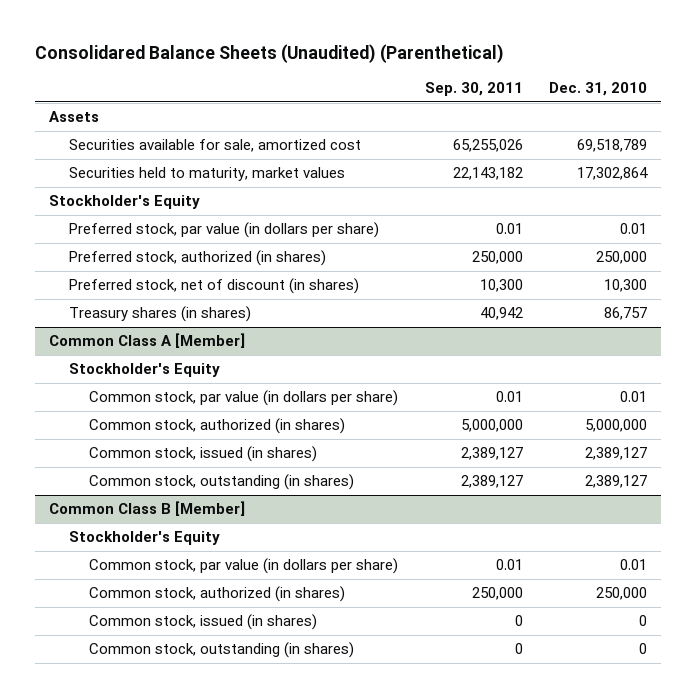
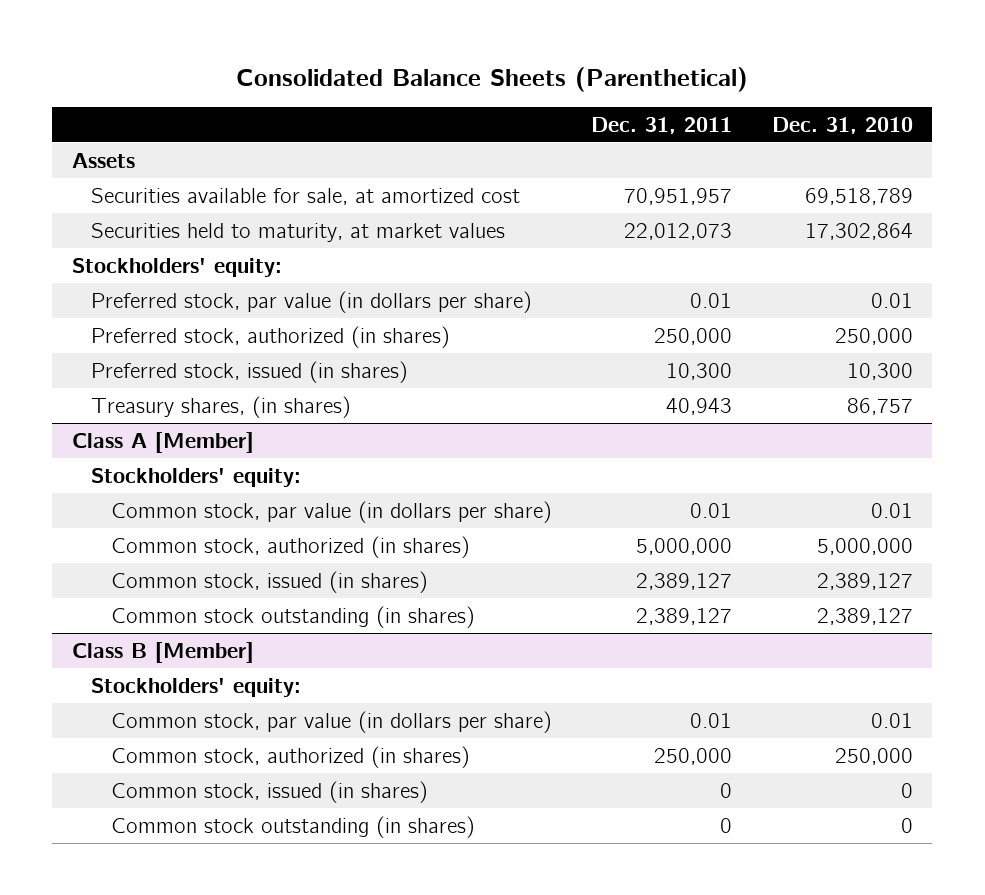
[35,43,505,63] Consolidared Balance Sheets (Unaudited) (Parenthetical) -> [236,66,749,92] Consolidated Balance Sheets (Parenthetical)
[424,82,523,97] Sep. 30, 2011 -> none
none -> [591,116,733,134] Dec. 31, 2011
[69,139,362,153] Securities available for sale, amortized cost -> [91,187,521,205] Securities available for sale, at amortized cost
[69,167,346,182] Securities held to maturity, market values -> [91,222,506,242] Securities held to maturity, at market values
[48,195,200,210] Stockholder's Equity -> [71,257,282,277] Stockholders' equity:
[69,278,360,295] Preferred stock, net of discount (in shares) -> [91,360,409,383] Preferred stock, issued (in shares)
[69,306,252,323] Treasury shares (in shares) -> [91,395,352,418] Treasury shares, (in shares)
[48,333,245,349] Common Class A [Member] -> [71,431,254,453] Class A [Member]
[69,363,221,378] Stockholder's Equity -> [91,467,302,487] Stockholders' equity:
[89,474,355,491] Common stock, outstanding (in shares) -> [110,605,475,628] Common stock outstanding (in shares)
[48,501,245,517] Common Class B [Member] -> [71,641,254,663] Class B [Member]
[69,531,221,546] Stockholder's Equity -> [91,677,302,697] Stockholders' equity:
[89,642,355,659] Common stock, outstanding (in shares) -> [110,815,475,838] Common stock outstanding (in shares)

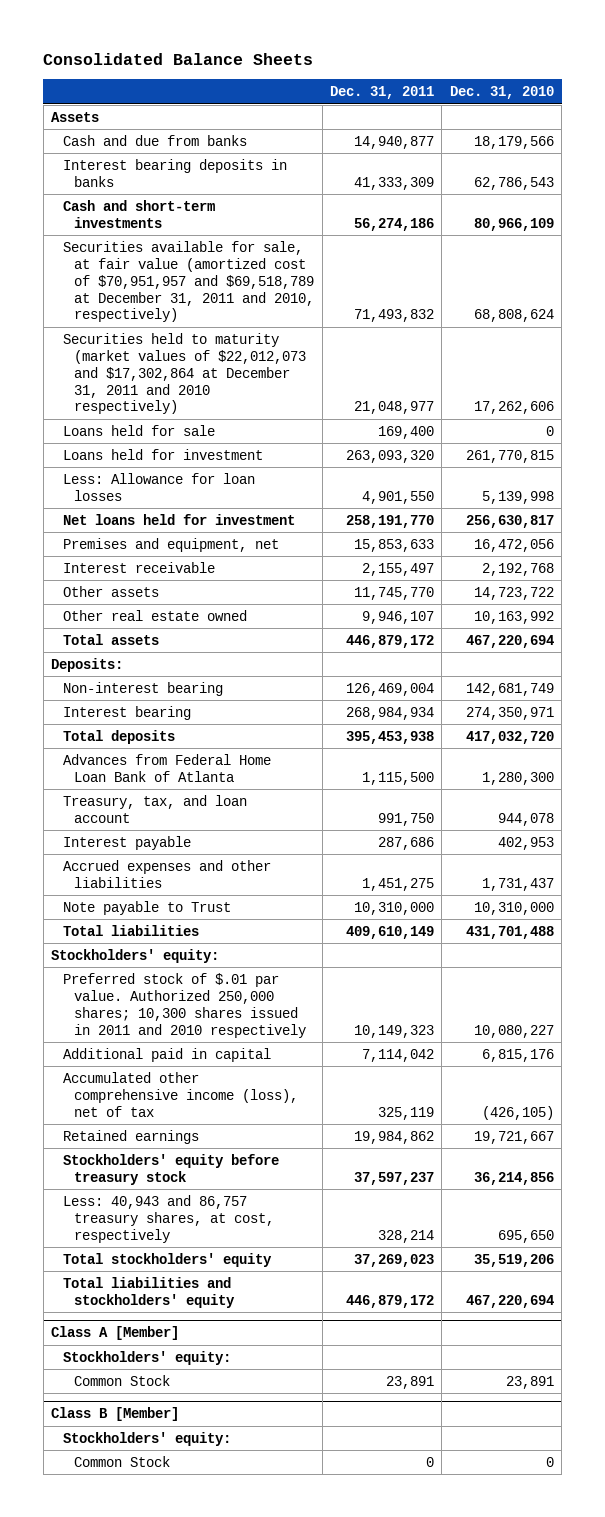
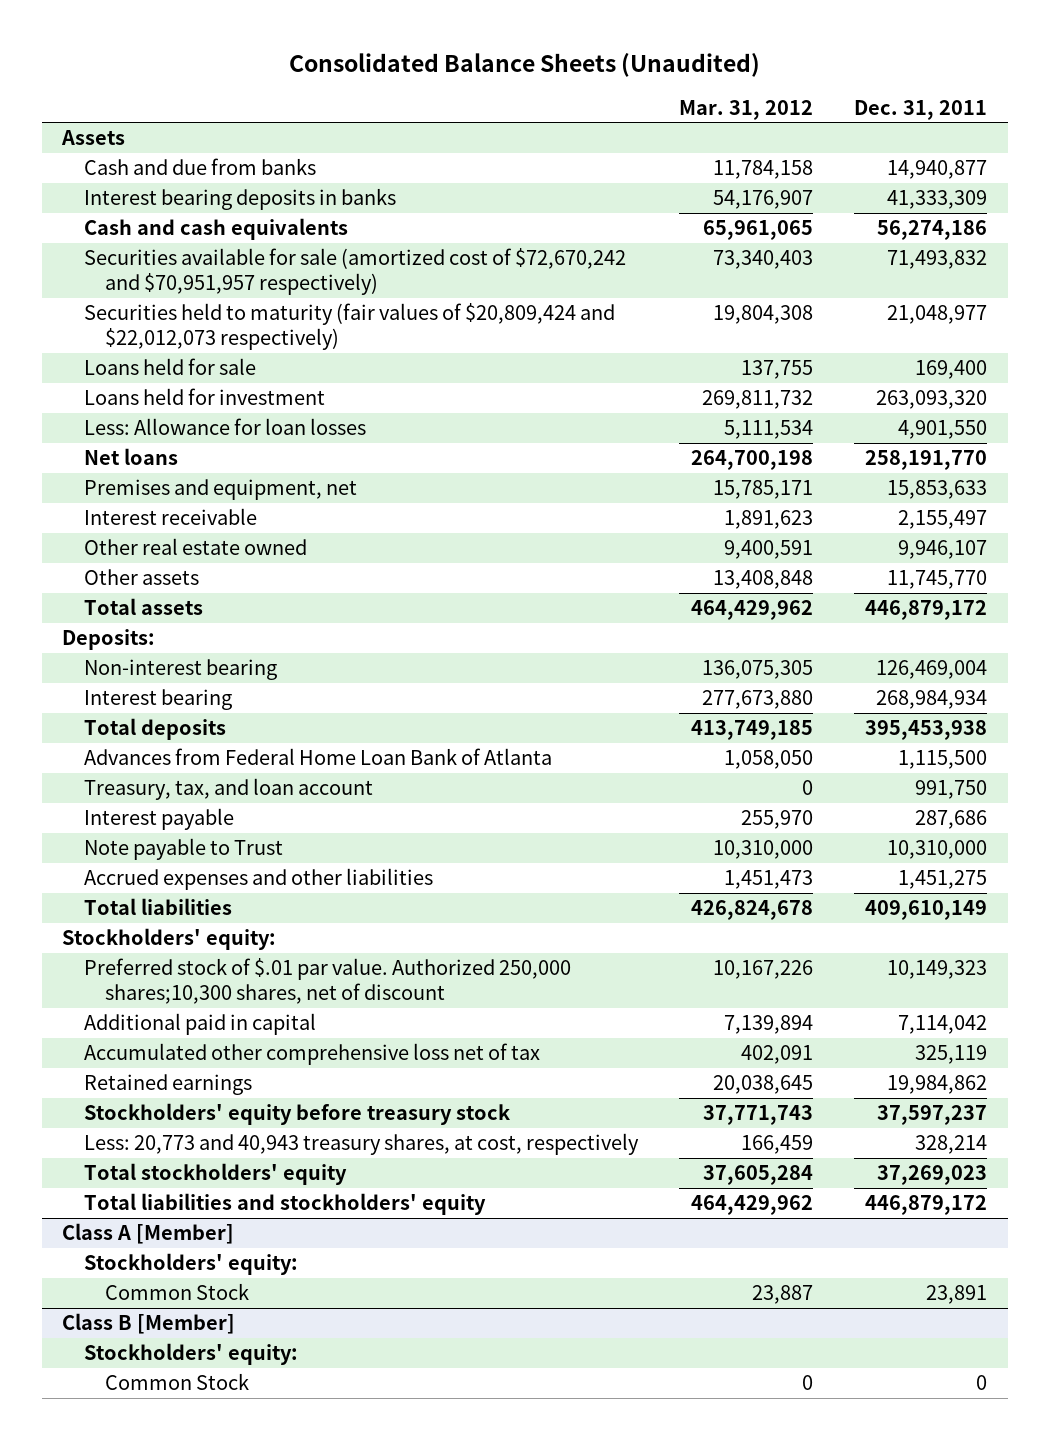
[43,52,314,65] Consolidated Balance Sheets -> [288,53,760,78] Consolidated Balance Sheets (Unaudited)
[449,86,554,100] Dec. 31, 2010 -> none
none -> [679,99,814,120] Mar. 31, 2012
[62,199,215,228] Cash and short-term investments -> [83,218,348,241] Cash and cash equivalents
[62,240,315,323] Securities available for sale, at fair value (amortized cost of $70,951,957 and $69,518,789 at December 31, 2011 and 2010, respectively) -> [83,248,626,296] Securities available for sale (amortized cost of $72,670,242 and $70,951,957 respectively)
[62,332,307,415] Securities held to maturity (market values of $22,012,073 and $17,302,864 at December 31, 2011 and 2010 respectively) -> [83,303,615,351] Securities held to maturity (fair values of $20,809,424 and $22,012,073 respectively)
[62,513,295,525] Net loans held for investment -> [83,448,178,466] Net loans
[62,585,159,597] Other assets -> [83,569,199,586] Other assets
[62,859,271,888] Accrued expenses and other liabilities -> [83,868,433,891] Accrued expenses and other liabilities
[62,972,307,1038] Preferred stock of $.01 par value. Authorized 250,000 shares; 10,300 shares issued in 2011 and 2010 respectively -> [83,958,571,1005] Preferred stock of $.01 par value. Authorized 250,000 shares;10,300 shares, net of discount
[62,1071,299,1117] Accumulated other comprehensive income (loss), net of tax -> [83,1043,540,1066] Accumulated other comprehensive loss net of tax
[62,1194,275,1243] Less: 40,943 and 86,757 treasury shares, at cost, respectively -> [83,1133,639,1156] Less: 20,773 and 40,943 treasury shares, at cost, respectively

